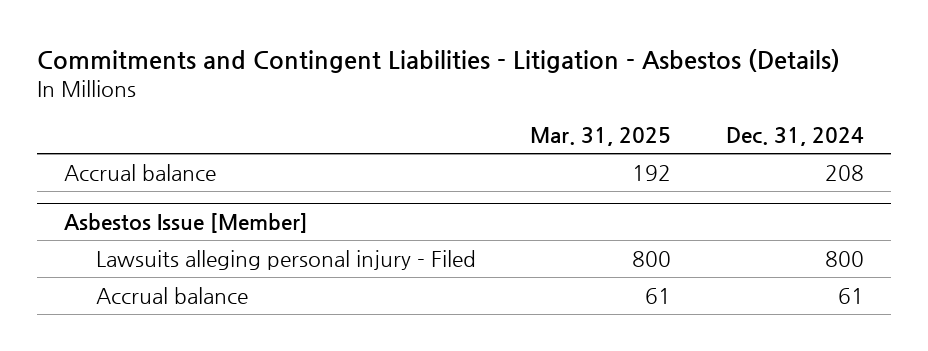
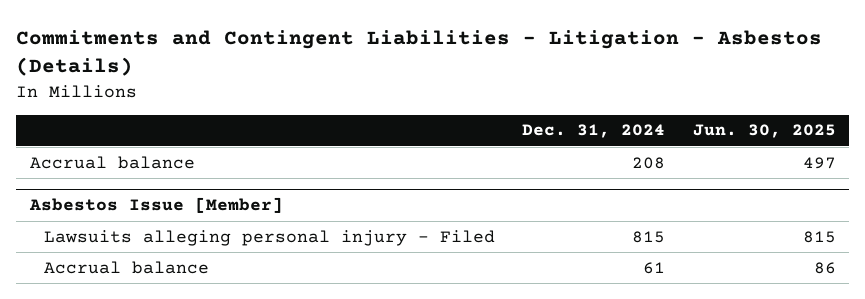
[530,126,672,146] Mar. 31, 2025 -> none
none -> [692,124,836,139] Jun. 30, 2025
[825,250,865,267] 800 -> [632,230,666,243] 815

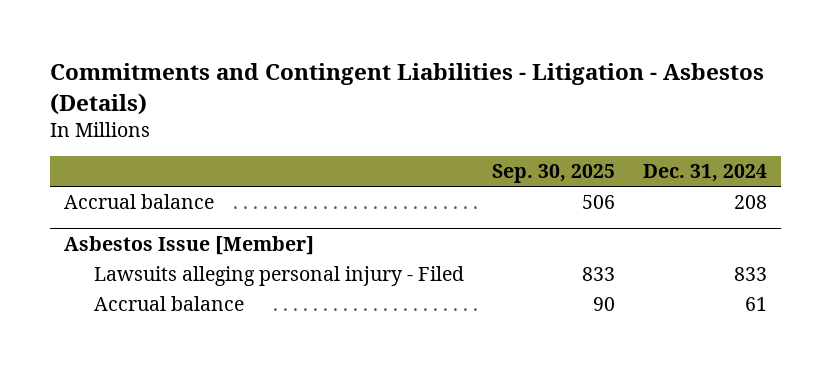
[692,124,836,139] Jun. 30, 2025 -> none
none -> [492,164,616,184] Sep. 30, 2025
[632,230,666,243] 815 -> [734,267,768,282] 833

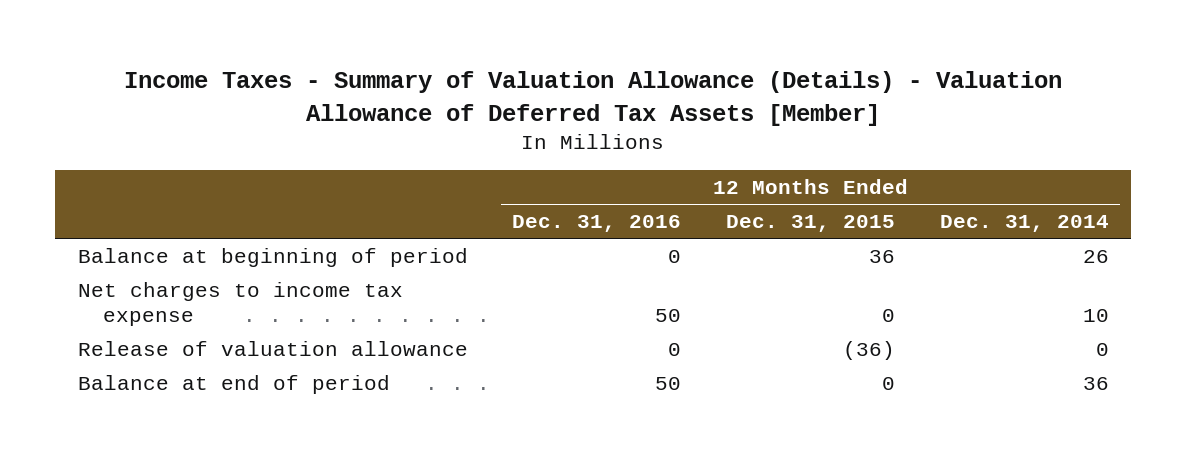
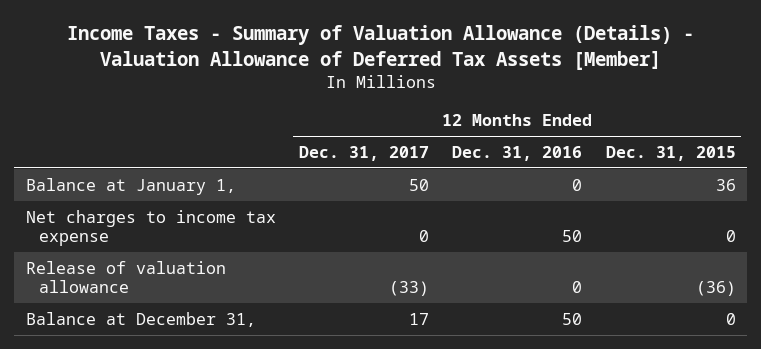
[939,215,1109,233] Dec. 31, 2014 -> none
none -> [299,145,430,161] Dec. 31, 2017
[77,248,468,268] Balance at beginning of period -> [25,177,236,195] Balance at January 1,
[77,375,390,395] Balance at end of period -> [25,311,256,327] Balance at December 31,

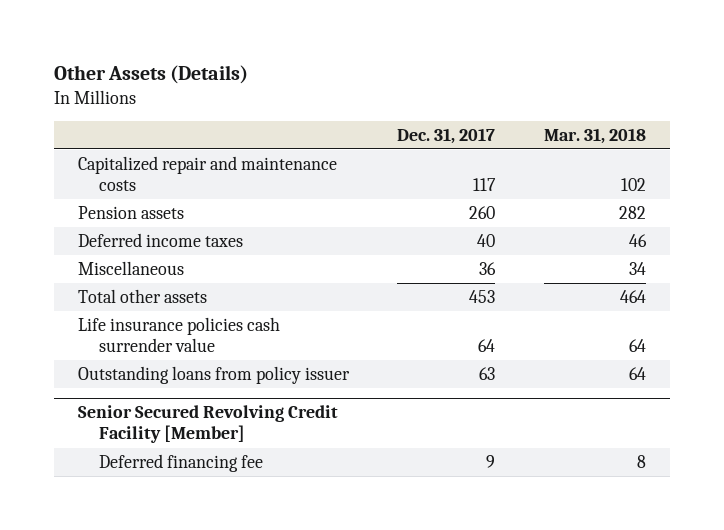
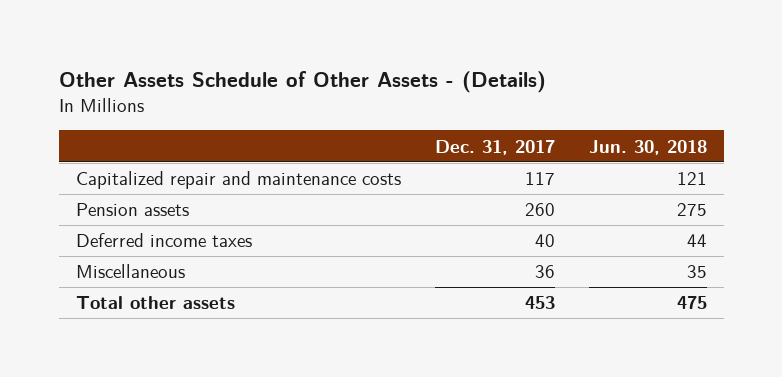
[53,65,248,85] Other Assets (Details) -> [58,71,546,94] Other Assets Schedule of Other Assets - (Details)
[544,127,647,144] Mar. 31, 2018 -> none
none -> [588,139,707,155] Jun. 30, 2018
[77,316,280,352] Life insurance policies cash surrender value -> none
[77,365,350,384] Outstanding loans from policy issuer -> none
[77,405,338,444] Senior Secured Revolving Credit Facility [Member] -> none
[99,453,264,472] Deferred financing fee -> none

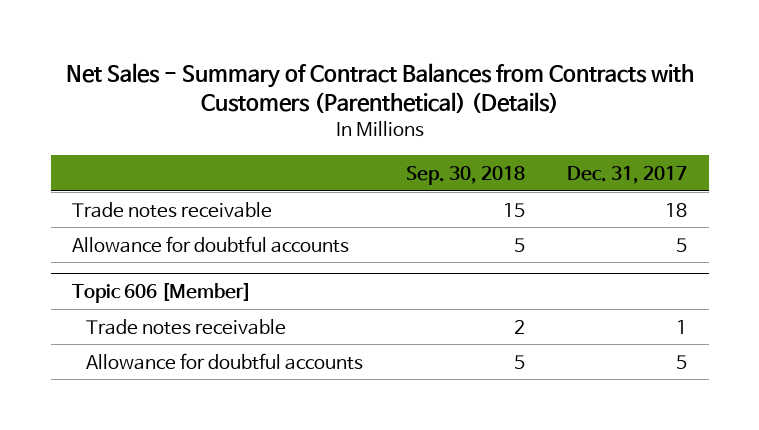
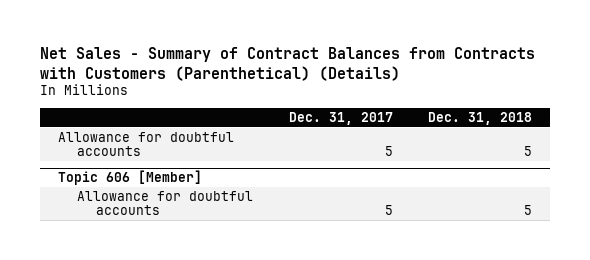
[405,166,525,186] Sep. 30, 2018 -> none
none -> [428,111,533,125] Dec. 31, 2018
[71,201,272,218] Trade notes receivable -> none
[86,318,287,335] Trade notes receivable -> none

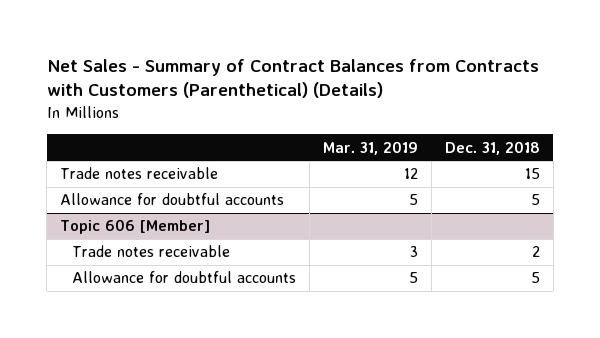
[288,111,393,125] Dec. 31, 2017 -> none
none -> [322,140,418,155] Mar. 31, 2019
none -> [60,167,219,180] Trade notes receivable
none -> [71,245,230,258] Trade notes receivable

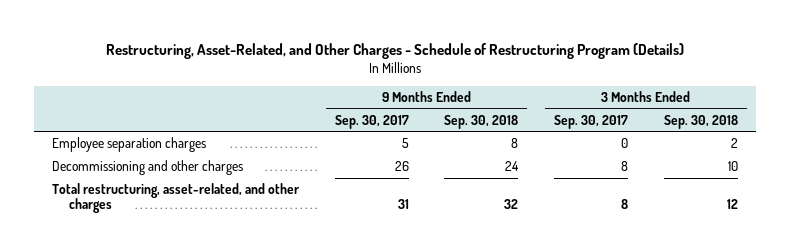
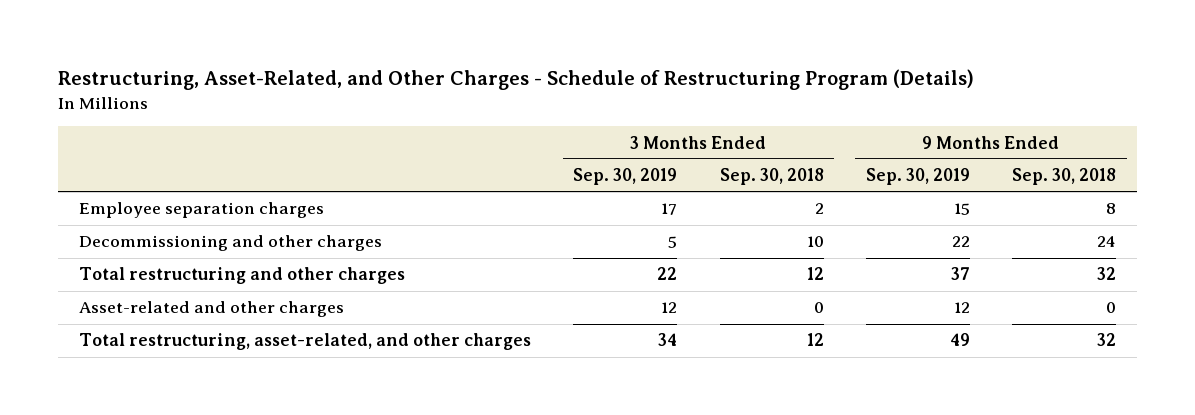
[334,114,409,129] Sep. 30, 2017 -> none
[554,114,629,129] Sep. 30, 2017 -> none
none -> [573,168,678,186] Sep. 30, 2019
none -> [865,168,970,186] Sep. 30, 2019
none -> [78,267,405,285] Total restructuring and other charges
none -> [78,301,344,318] Asset-related and other charges

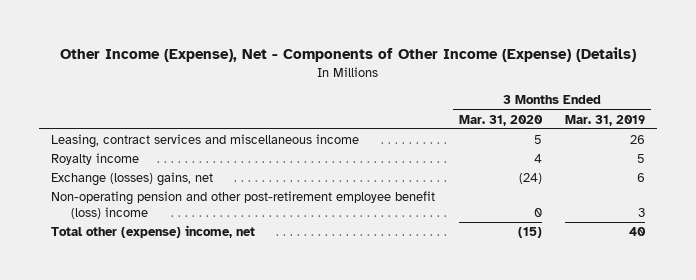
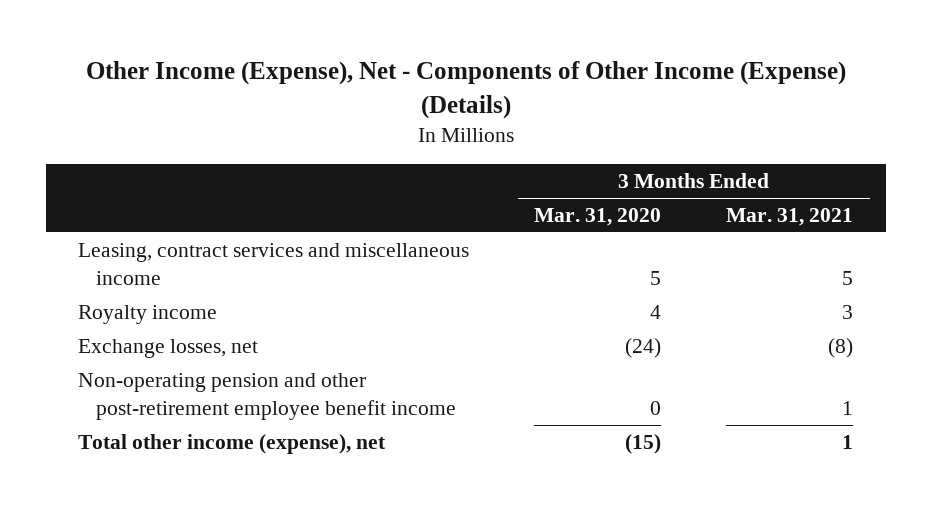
[565,114,646,126] Mar. 31, 2019 -> none
none -> [726,208,854,227] Mar. 31, 2021
[51,172,214,187] Exchange (losses) gains, net -> [78,339,259,359] Exchange losses, net
[51,191,436,220] Non-operating pension and other post-retirement employee benefit (loss) income -> [78,373,456,420] Non-operating pension and other post-retirement employee benefit income
[51,225,256,239] Total other (expense) income, net -> [78,434,387,455] Total other income (expense), net

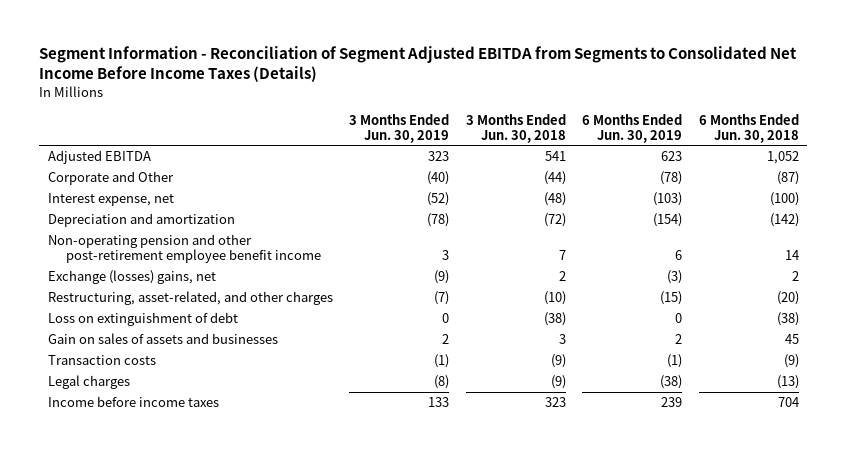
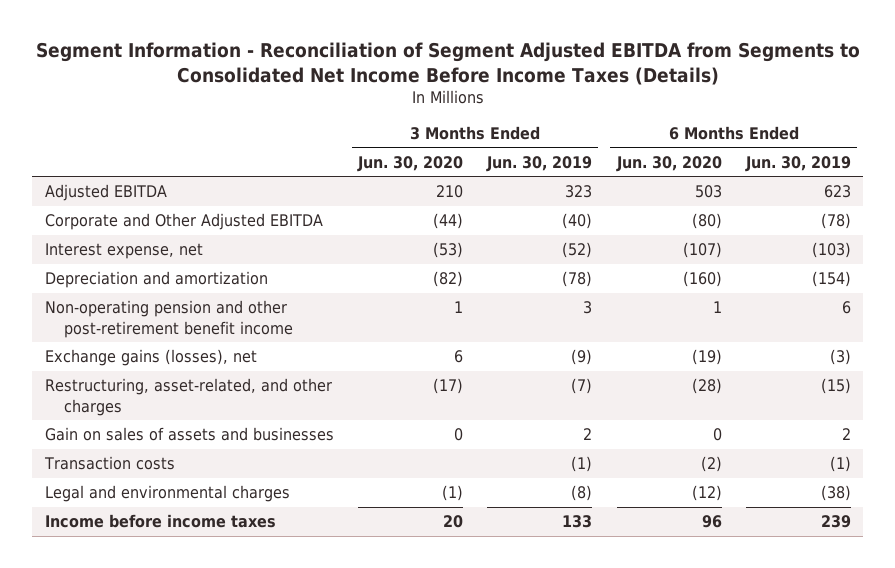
[465,113,566,143] 3 Months Ended Jun. 30, 2018 -> none
[698,113,799,143] 6 Months Ended Jun. 30, 2018 -> none
none -> [356,155,463,172] Jun. 30, 2020
none -> [615,155,722,172] Jun. 30, 2020
[47,171,174,186] Corporate and Other -> [44,213,323,231] Corporate and Other Adjusted EBITDA
[47,234,322,263] Non-operating pension and other post-retirement employee benefit income -> [44,300,293,338] Non-operating pension and other post-retirement benefit income
[47,270,216,285] Exchange (losses) gains, net -> [44,349,257,367] Exchange gains (losses), net
[47,312,238,327] Loss on extinguishment of debt -> none
[47,375,130,390] Legal charges -> [44,485,290,503] Legal and environmental charges

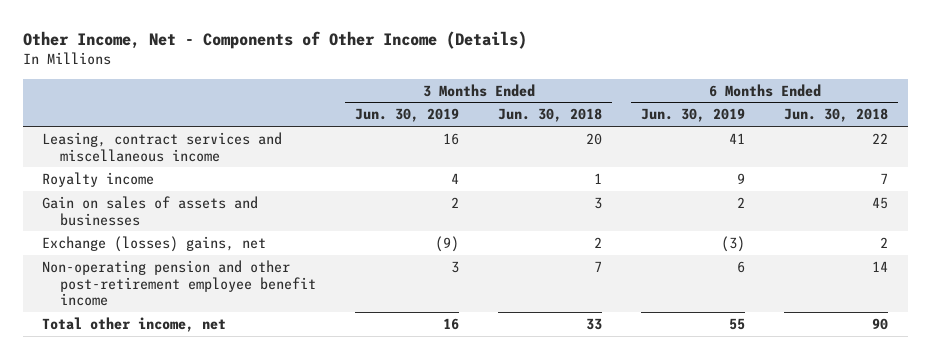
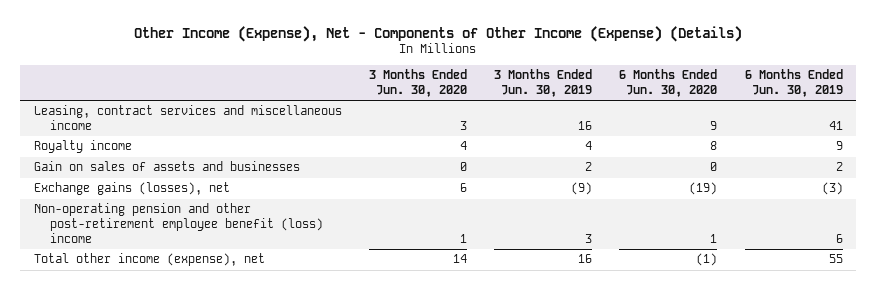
[22,30,527,49] Other Income, Net - Components of Other Income (Details) -> [134,25,743,42] Other Income (Expense), Net - Components of Other Income (Expense) (Details)
[498,108,603,123] Jun. 30, 2018 -> none
[784,108,889,123] Jun. 30, 2018 -> none
none -> [368,69,467,98] 3 Months Ended Jun. 30, 2020
none -> [619,69,718,98] 6 Months Ended Jun. 30, 2020
[42,235,267,252] Exchange (losses) gains, net -> [33,182,230,196] Exchange gains (losses), net
[42,259,316,307] Non-operating pension and other post-retirement employee benefit income -> [33,203,323,243] Non-operating pension and other post-retirement employee benefit (loss) income
[42,316,227,332] Total other income, net -> [33,253,265,267] Total other income (expense), net

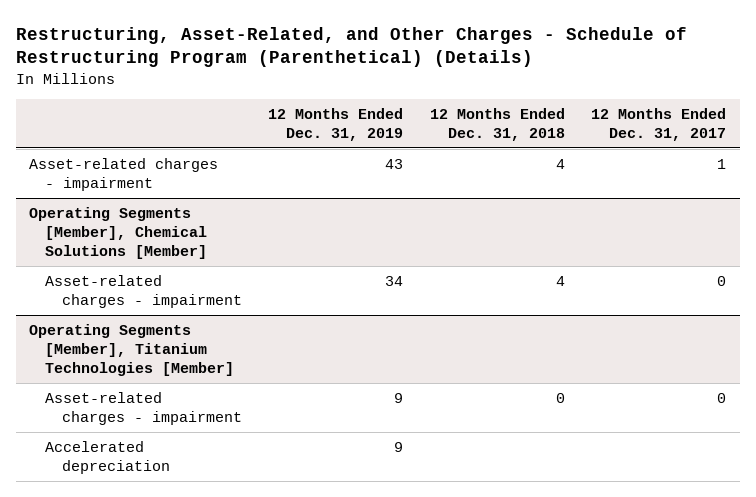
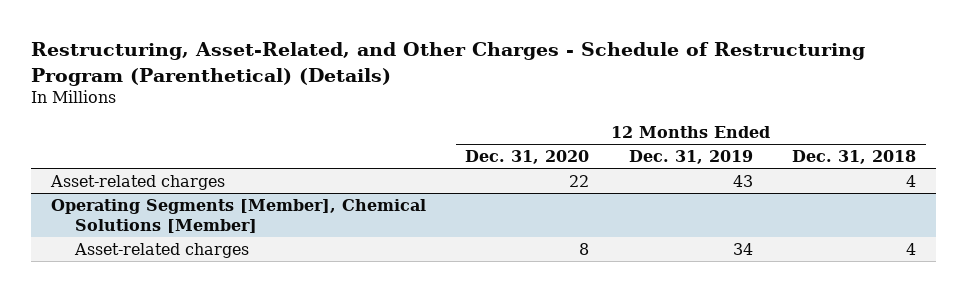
[591,107,727,142] 12 Months Ended Dec. 31, 2017 -> none
none -> [465,150,590,165] Dec. 31, 2020
[29,157,219,192] Asset-related charges - impairment -> [49,175,225,191] Asset-related charges
[29,323,235,377] Operating Segments [Member], Titanium Technologies [Member] -> none
[45,391,242,426] Asset-related charges - impairment -> none
[45,440,170,475] Accelerated depreciation -> none
[45,274,242,309] Asset-related charges - impairment -> [73,243,249,259] Asset-related charges

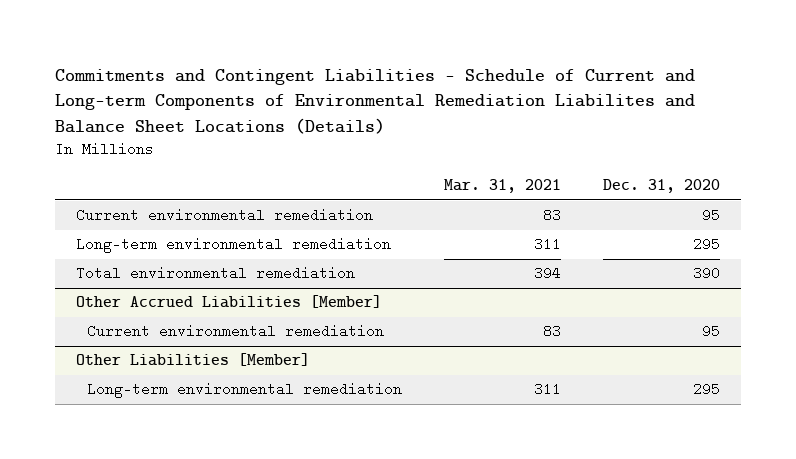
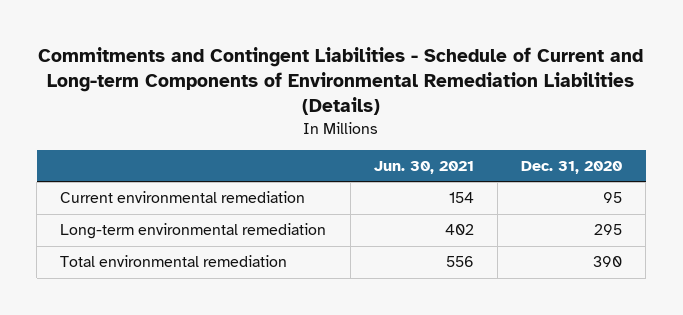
[54,68,695,135] Commitments and Contingent Liabilities - Schedule of Current and Long-term Components of Environmental Remediation Liabilites and Balance Sheet Locations (Details) -> [38,46,644,115] Commitments and Contingent Liabilities - Schedule of Current and Long-term Components of Environmental Remediation Liabilities (Details)
[444,179,562,194] Mar. 31, 2021 -> none
none -> [373,160,474,174] Jun. 30, 2021
[75,295,382,309] Other Accrued Liabilities [Member] -> none
[87,324,385,339] Current environmental remediation -> none
[75,353,310,367] Other Liabilities [Member] -> none
[87,382,403,399] Long-term environmental remediation -> none

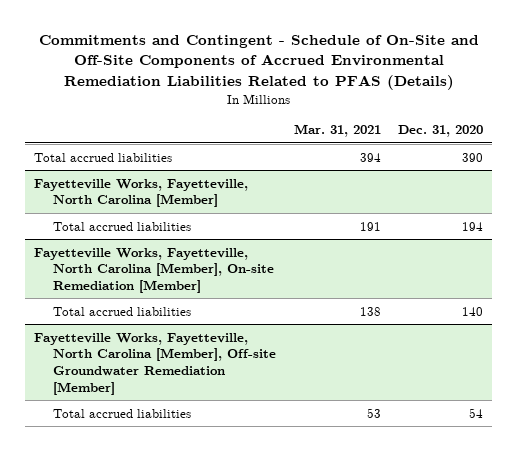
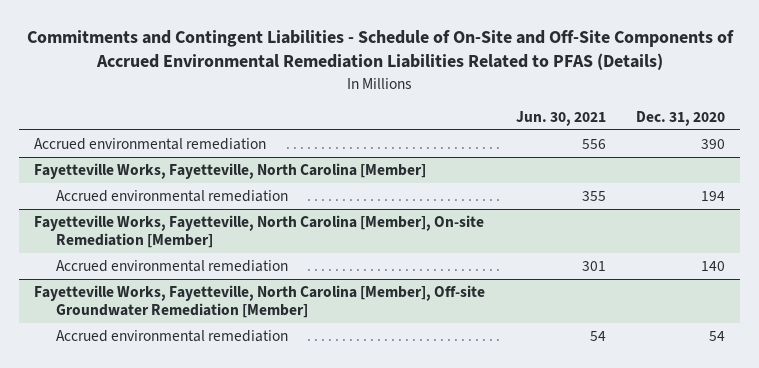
[38,35,479,90] Commitments and Contingent - Schedule of On-Site and Off-Site Components of Accrued Environmental Remediation Liabilities Related to PFAS (Details) -> [26,30,734,71] Commitments and Contingent Liabilities - Schedule of On-Site and Off-Site Components of Accrued Environmental Remediation Liabilities Related to PFAS (Details)
[293,124,381,138] Mar. 31, 2021 -> none
none -> [515,111,606,127] Jun. 30, 2021
[33,152,172,162] Total accrued liabilities -> [34,137,267,150] Accrued environmental remediation
[53,221,192,231] Total accrued liabilities -> [56,189,289,202] Accrued environmental remediation
[53,306,192,316] Total accrued liabilities -> [56,259,289,272] Accrued environmental remediation
[53,408,192,418] Total accrued liabilities -> [56,329,289,342] Accrued environmental remediation

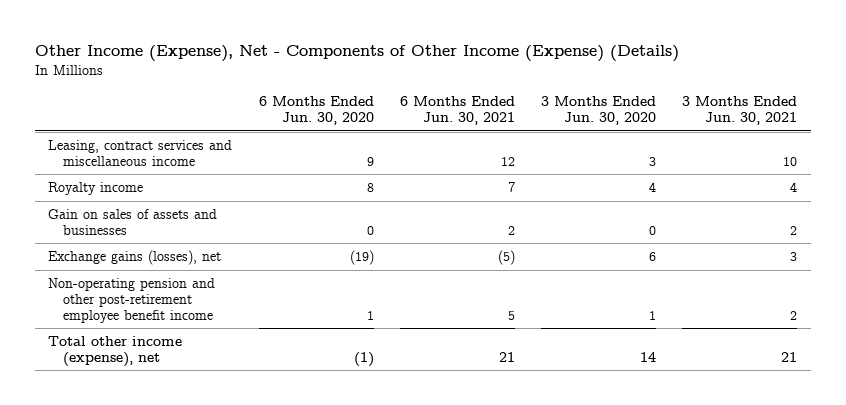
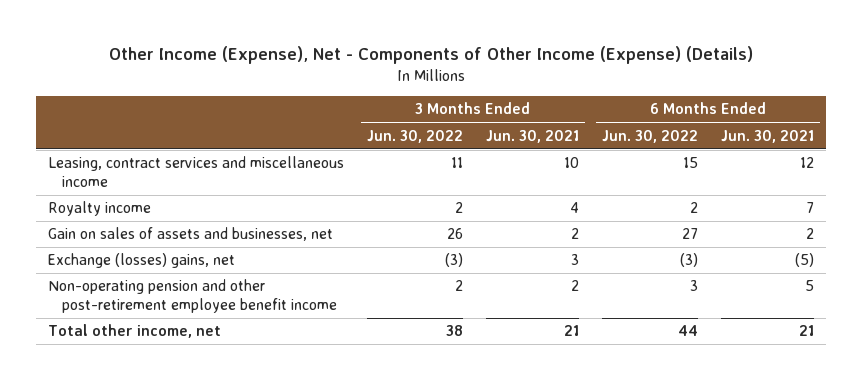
[258,96,374,126] 6 Months Ended Jun. 30, 2020 -> none
[541,96,657,126] 3 Months Ended Jun. 30, 2020 -> none
none -> [366,129,463,143] Jun. 30, 2022
none -> [602,129,699,143] Jun. 30, 2022
[48,208,218,235] Gain on sales of assets and businesses -> [47,227,333,242] Gain on sales of assets and businesses, net
[48,249,222,265] Exchange gains (losses), net -> [47,253,235,269] Exchange (losses) gains, net
[48,335,183,367] Total other income (expense), net -> [47,324,221,339] Total other income, net

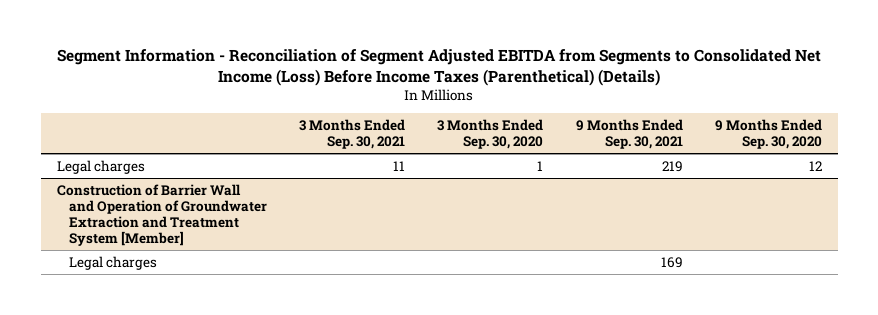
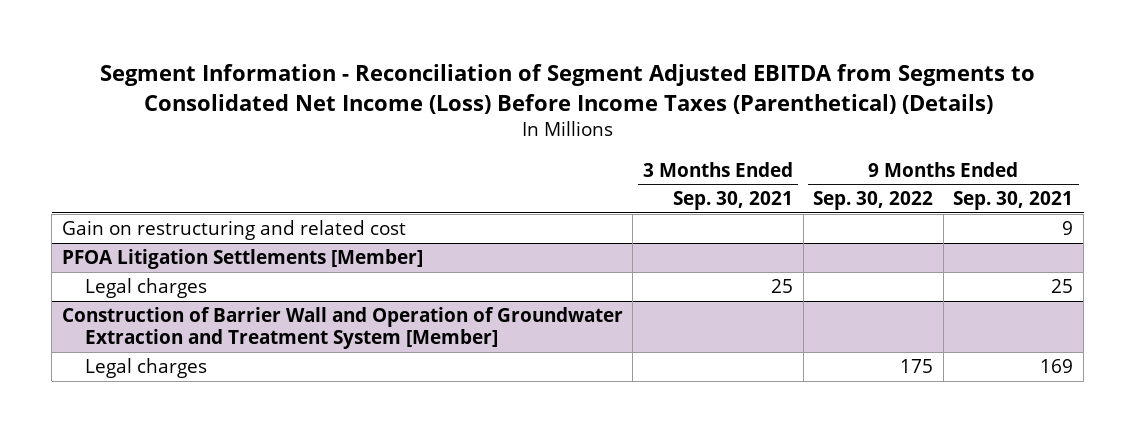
[437,119,544,150] 3 Months Ended Sep. 30, 2020 -> none
[714,119,822,150] 9 Months Ended Sep. 30, 2020 -> none
none -> [813,191,934,211] Sep. 30, 2022
none -> [61,220,406,241] Gain on restructuring and related cost
none -> [61,249,423,270] PFOA Litigation Settlements [Member]
[393,161,406,172] 11 -> [771,279,794,294] 25
[661,161,683,173] 219 -> [1051,279,1074,294] 25

